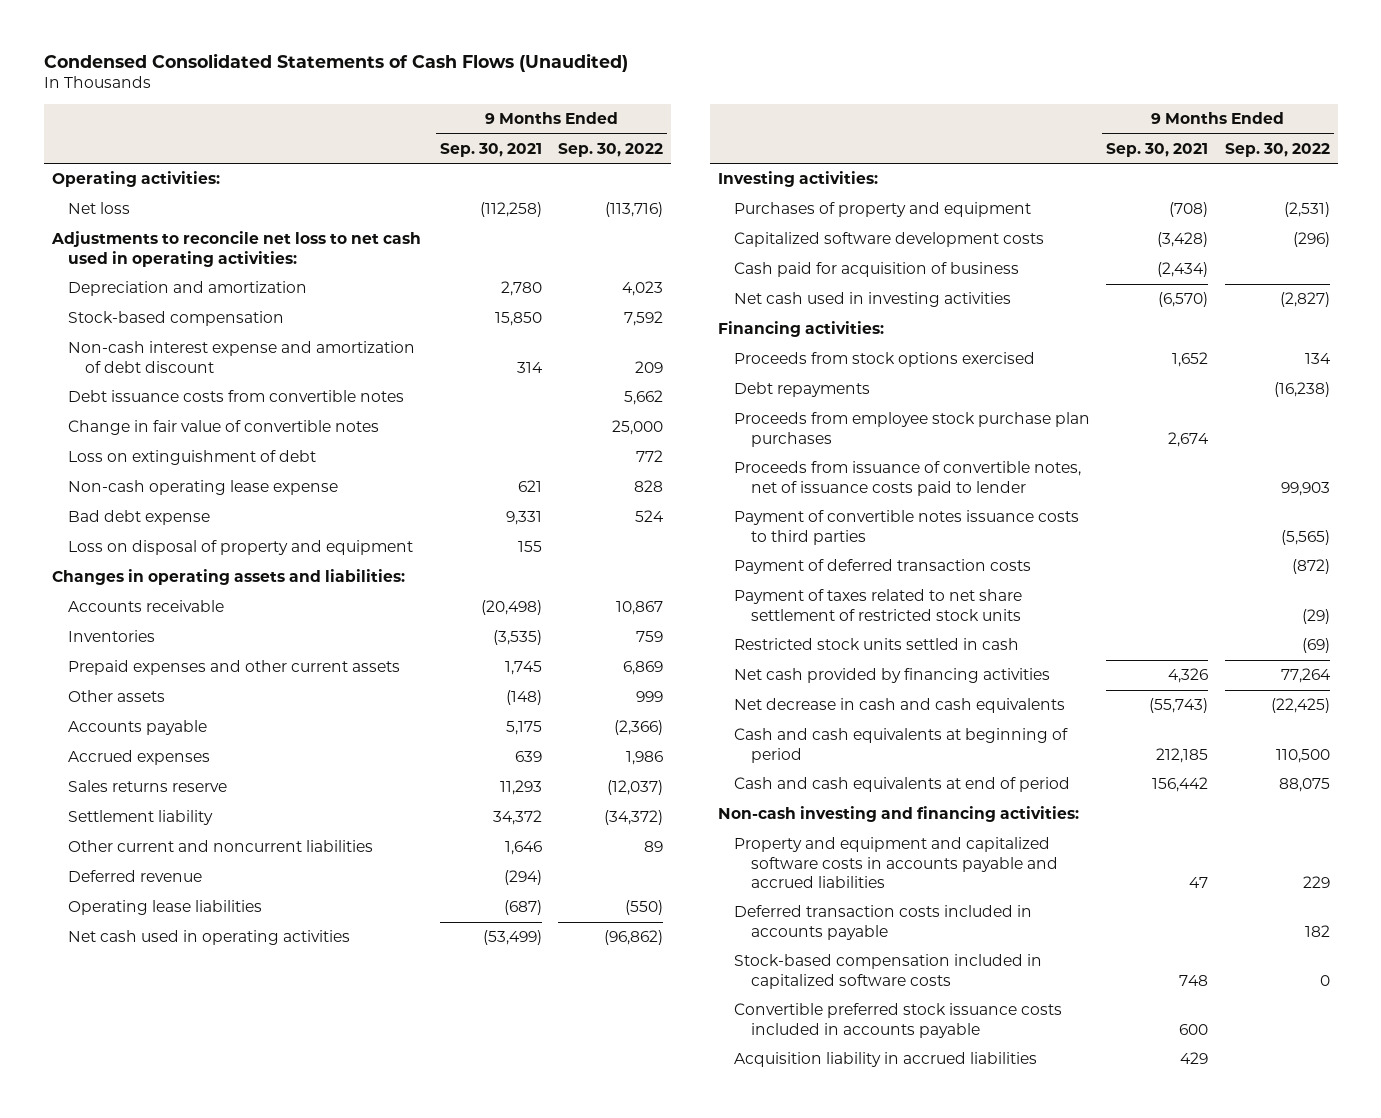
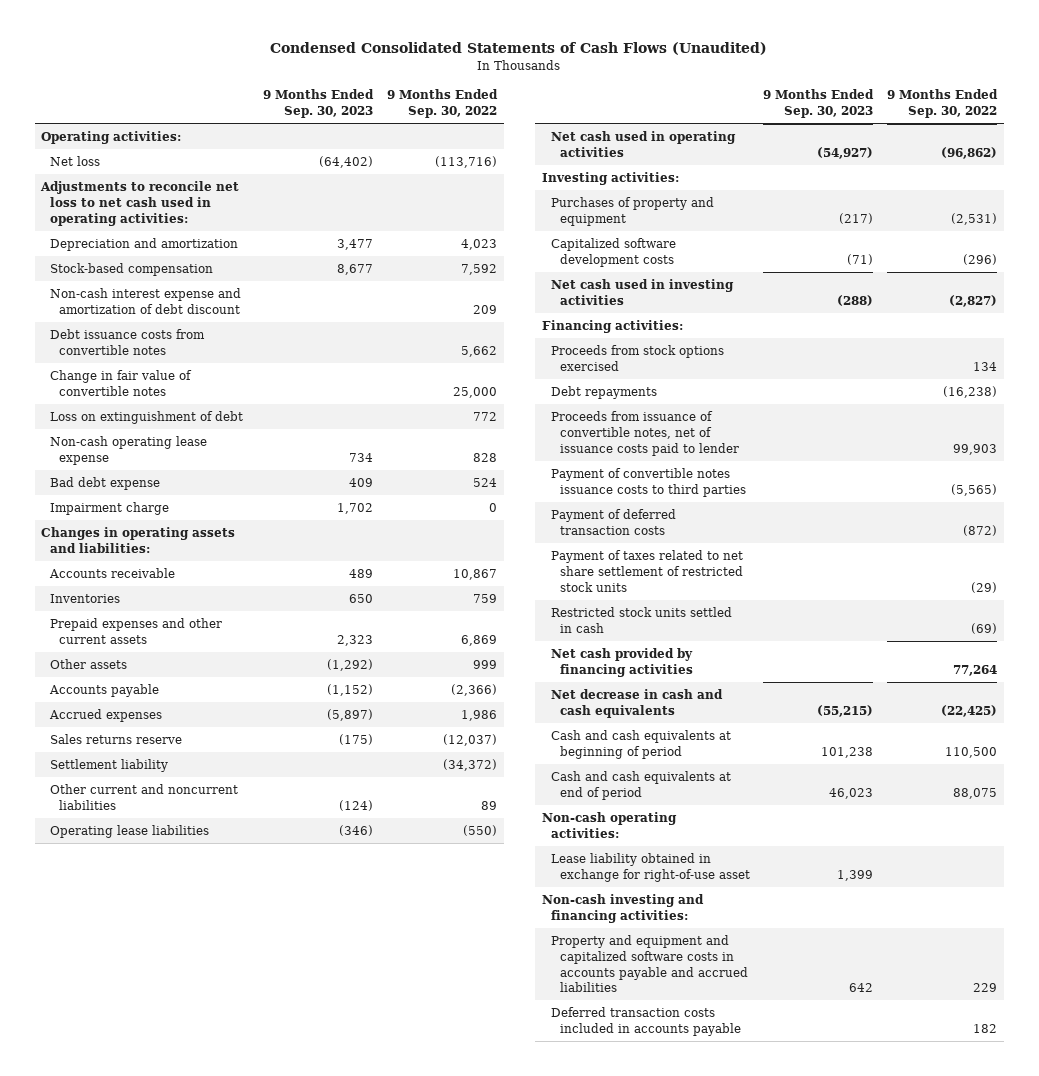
[440,142,543,157] Sep. 30, 2021 -> none
none -> [263,89,375,118] 9 Months Ended Sep. 30, 2023
[68,540,414,556] Loss on disposal of property and equipment -> none
none -> [50,502,170,516] Impairment charge
[68,870,203,883] Deferred revenue -> none
[734,262,1020,278] Cash paid for acquisition of business -> none
[734,412,1091,447] Proceeds from employee stock purchase plan purchases -> none
none -> [541,812,677,838] Non-cash operating activities:
none -> [550,853,750,882] Lease liability obtained in exchange for right-of-use asset
[734,954,1043,989] Stock-based compensation included in capitalized software costs -> none
[734,1003,1063,1038] Convertible preferred stock issuance costs included in accounts payable -> none
[734,1052,1038,1068] Acquisition liability in accrued liabilities -> none

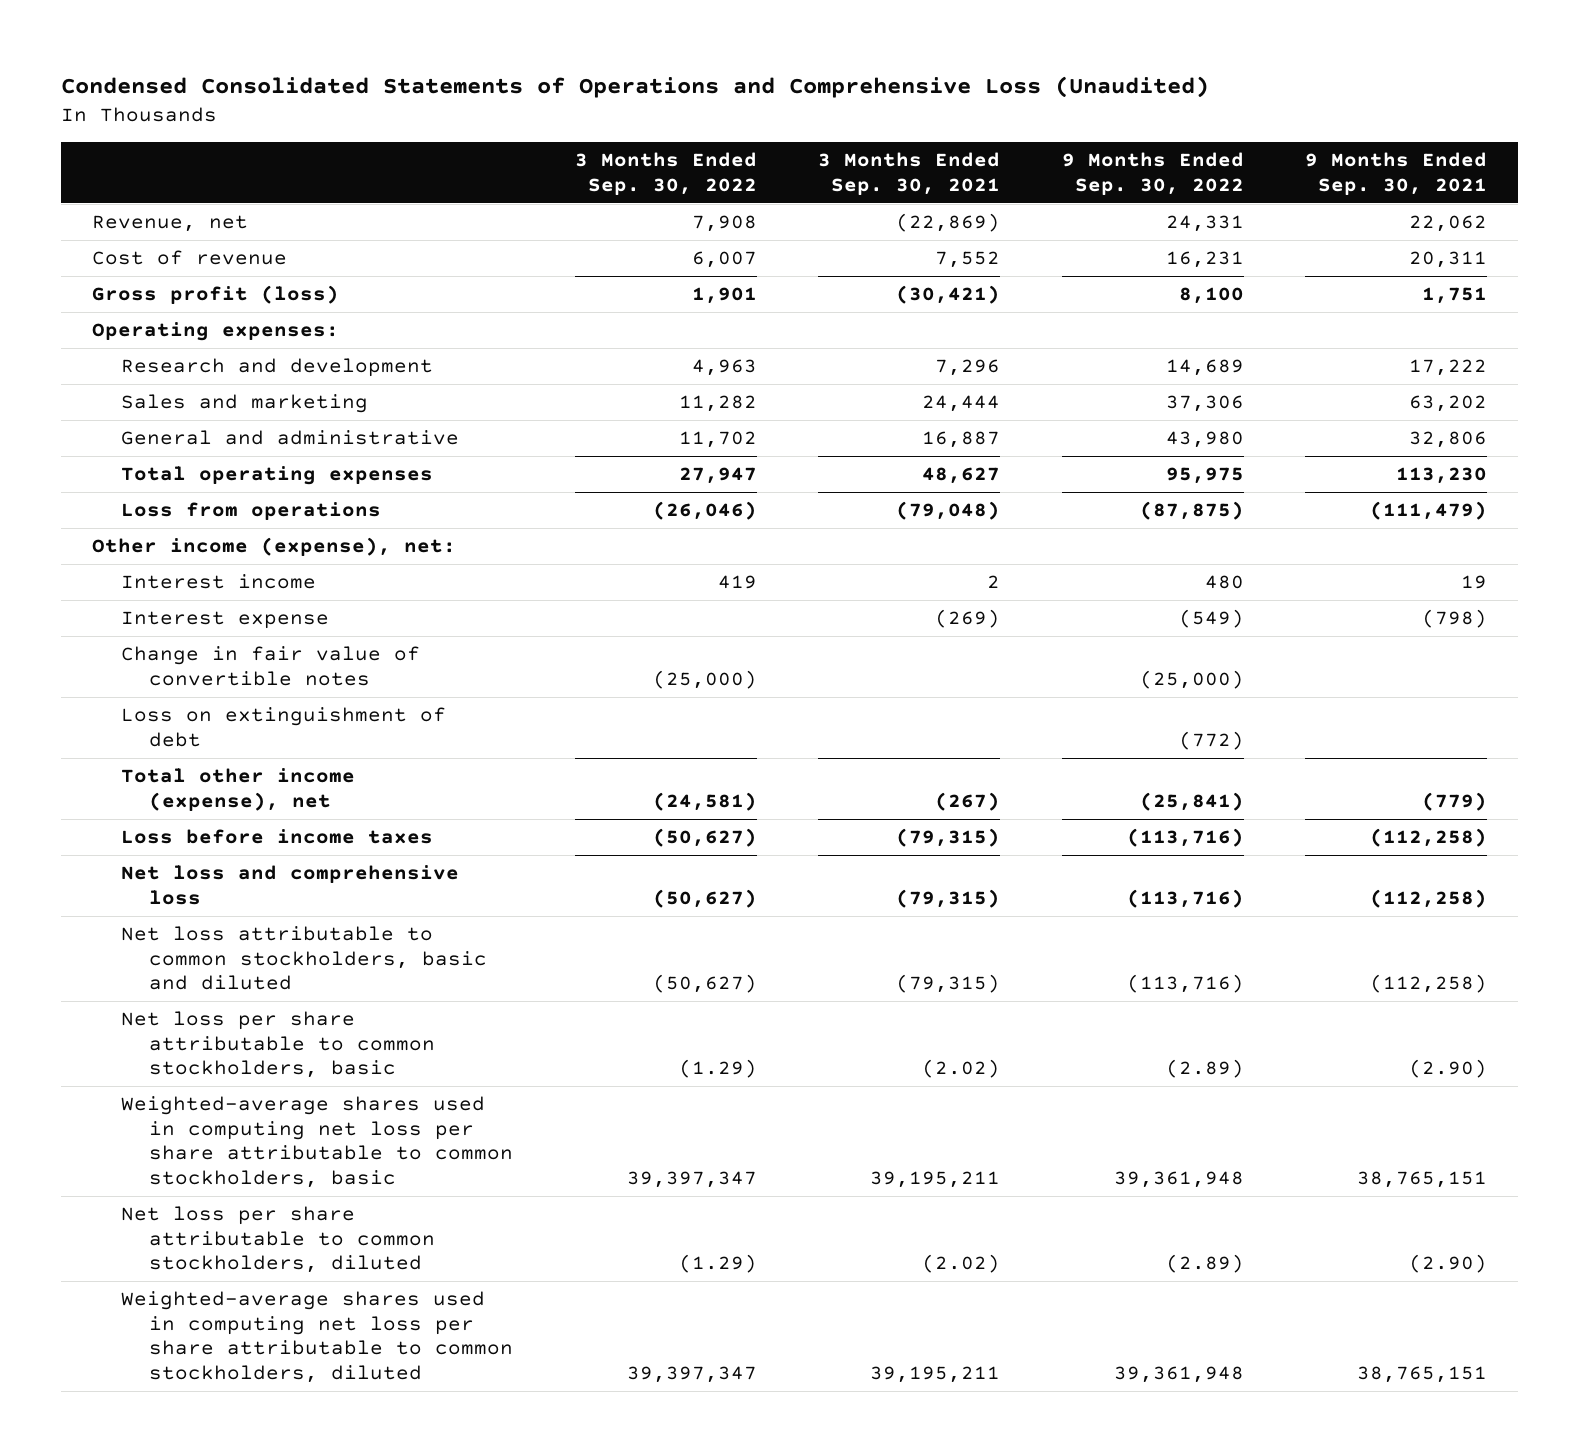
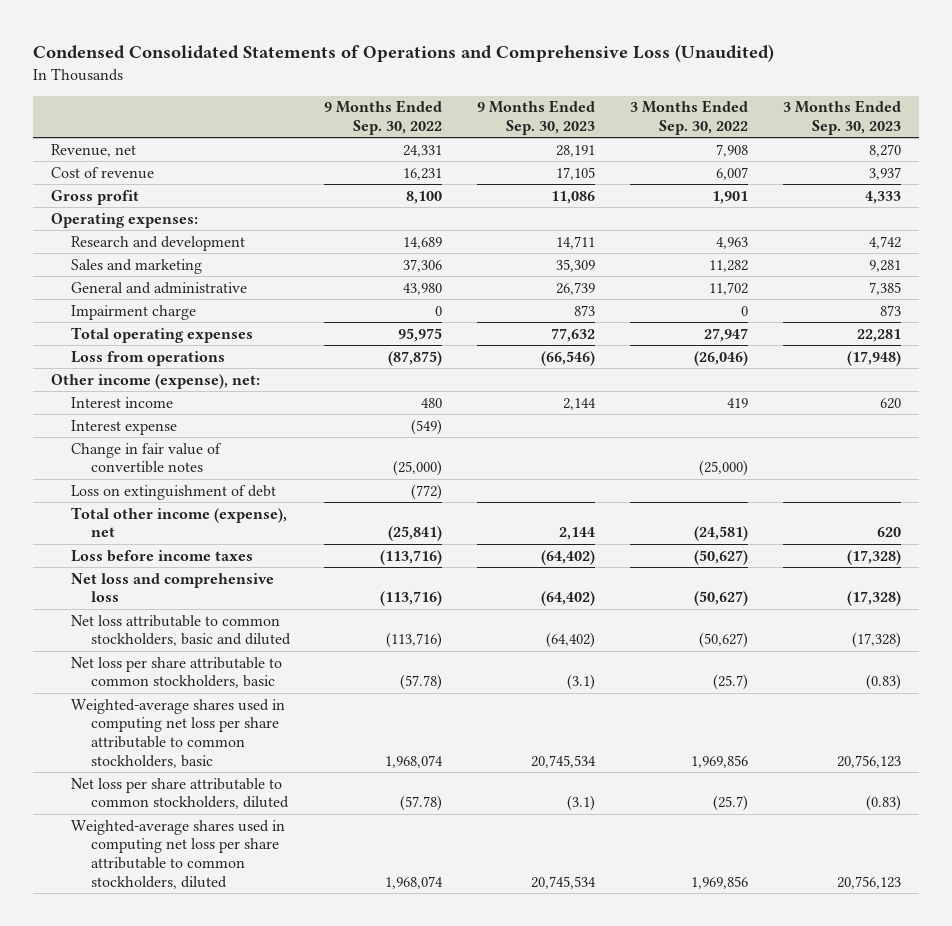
[818,152,1001,195] 3 Months Ended Sep. 30, 2021 -> none
[1305,152,1488,195] 9 Months Ended Sep. 30, 2021 -> none
none -> [477,100,596,135] 9 Months Ended Sep. 30, 2023
none -> [783,100,902,135] 3 Months Ended Sep. 30, 2023
[91,285,339,305] Gross profit (loss) -> [50,189,139,205] Gross profit
none -> [70,304,196,320] Impairment charge
[678,1059,757,1079] (1.29) -> [713,674,749,691] (25.7)
[1165,1059,1244,1079] (2.89) -> [400,674,443,691] (57.78)
[626,1171,757,1189] 39,397,347 -> [691,754,749,768] 1,969,856
[1113,1171,1244,1189] 39,361,948 -> [385,754,444,768] 1,968,074
[678,1254,757,1274] (1.29) -> [713,795,749,812] (25.7)
[1165,1254,1244,1274] (2.89) -> [400,795,443,812] (57.78)
[626,1366,757,1384] 39,397,347 -> [691,875,749,889] 1,969,856
[1113,1366,1244,1384] 39,361,948 -> [385,875,444,889] 1,968,074

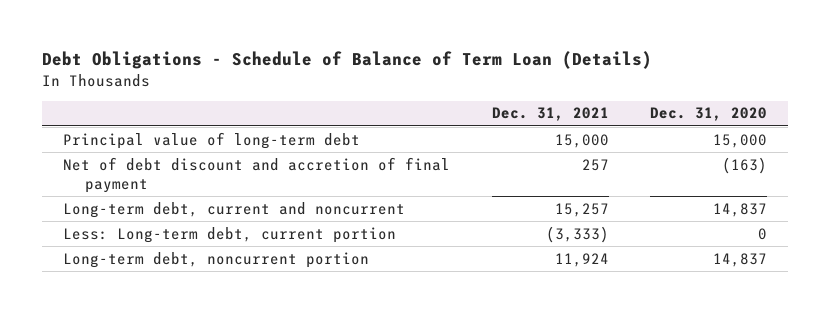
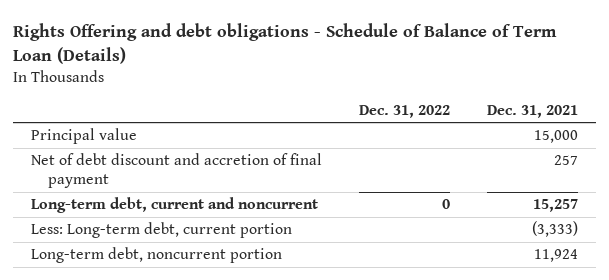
[42,51,653,70] Debt Obligations - Schedule of Balance of Term Loan (Details) -> [12,22,557,64] Rights Offering and debt obligations - Schedule of Balance of Term Loan (Details)
[650,107,768,122] Dec. 31, 2020 -> none
none -> [358,104,450,118] Dec. 31, 2022
[63,131,361,149] Principal value of long-term debt -> [30,128,137,145] Principal value

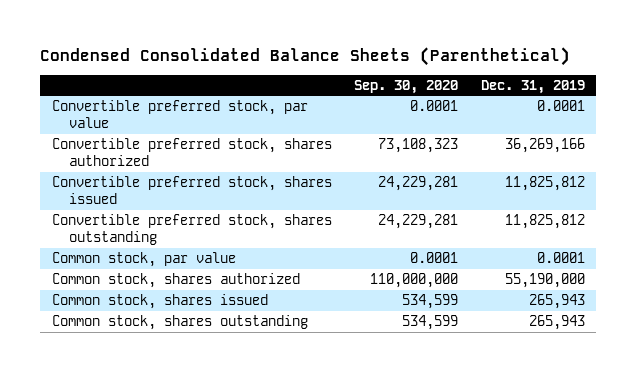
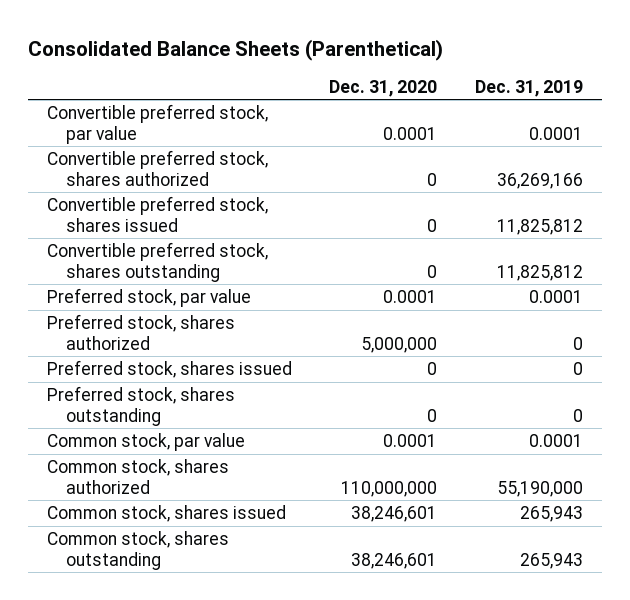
[40,47,571,67] Condensed Consolidated Balance Sheets (Parenthetical) -> [28,38,444,61] Consolidated Balance Sheets (Parenthetical)
[354,79,459,94] Sep. 30, 2020 -> none
none -> [329,79,438,97] Dec. 31, 2020
none -> [46,288,251,308] Preferred stock, par value
none -> [46,314,235,350] Preferred stock, shares authorized
none -> [46,360,292,379] Preferred stock, shares issued
none -> [46,386,235,426] Preferred stock, shares outstanding

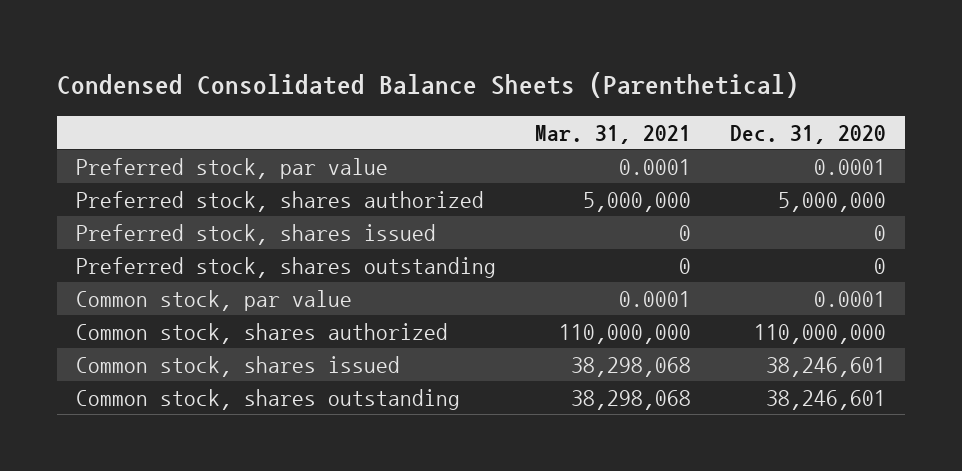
[28,38,444,61] Consolidated Balance Sheets (Parenthetical) -> [56,71,799,98] Condensed Consolidated Balance Sheets (Parenthetical)
[474,79,583,97] Dec. 31, 2019 -> none
none -> [535,124,692,144] Mar. 31, 2021
[46,104,268,144] Convertible preferred stock, par value -> none
[46,150,268,186] Convertible preferred stock, shares authorized -> none
[46,196,268,232] Convertible preferred stock, shares issued -> none
[46,242,268,282] Convertible preferred stock, shares outstanding -> none

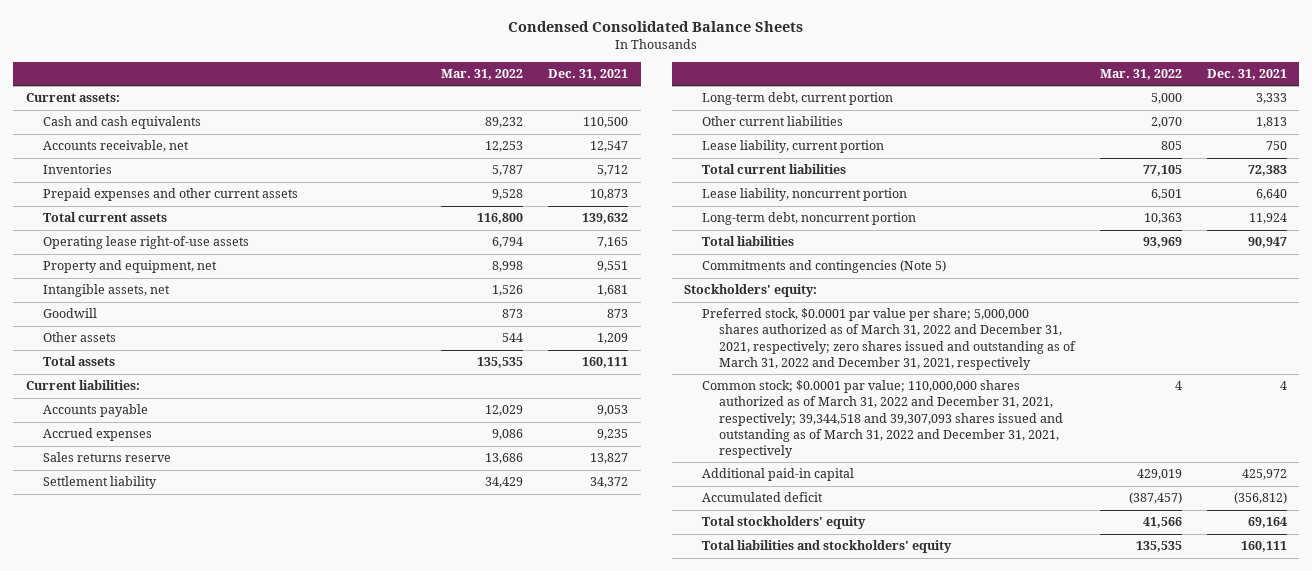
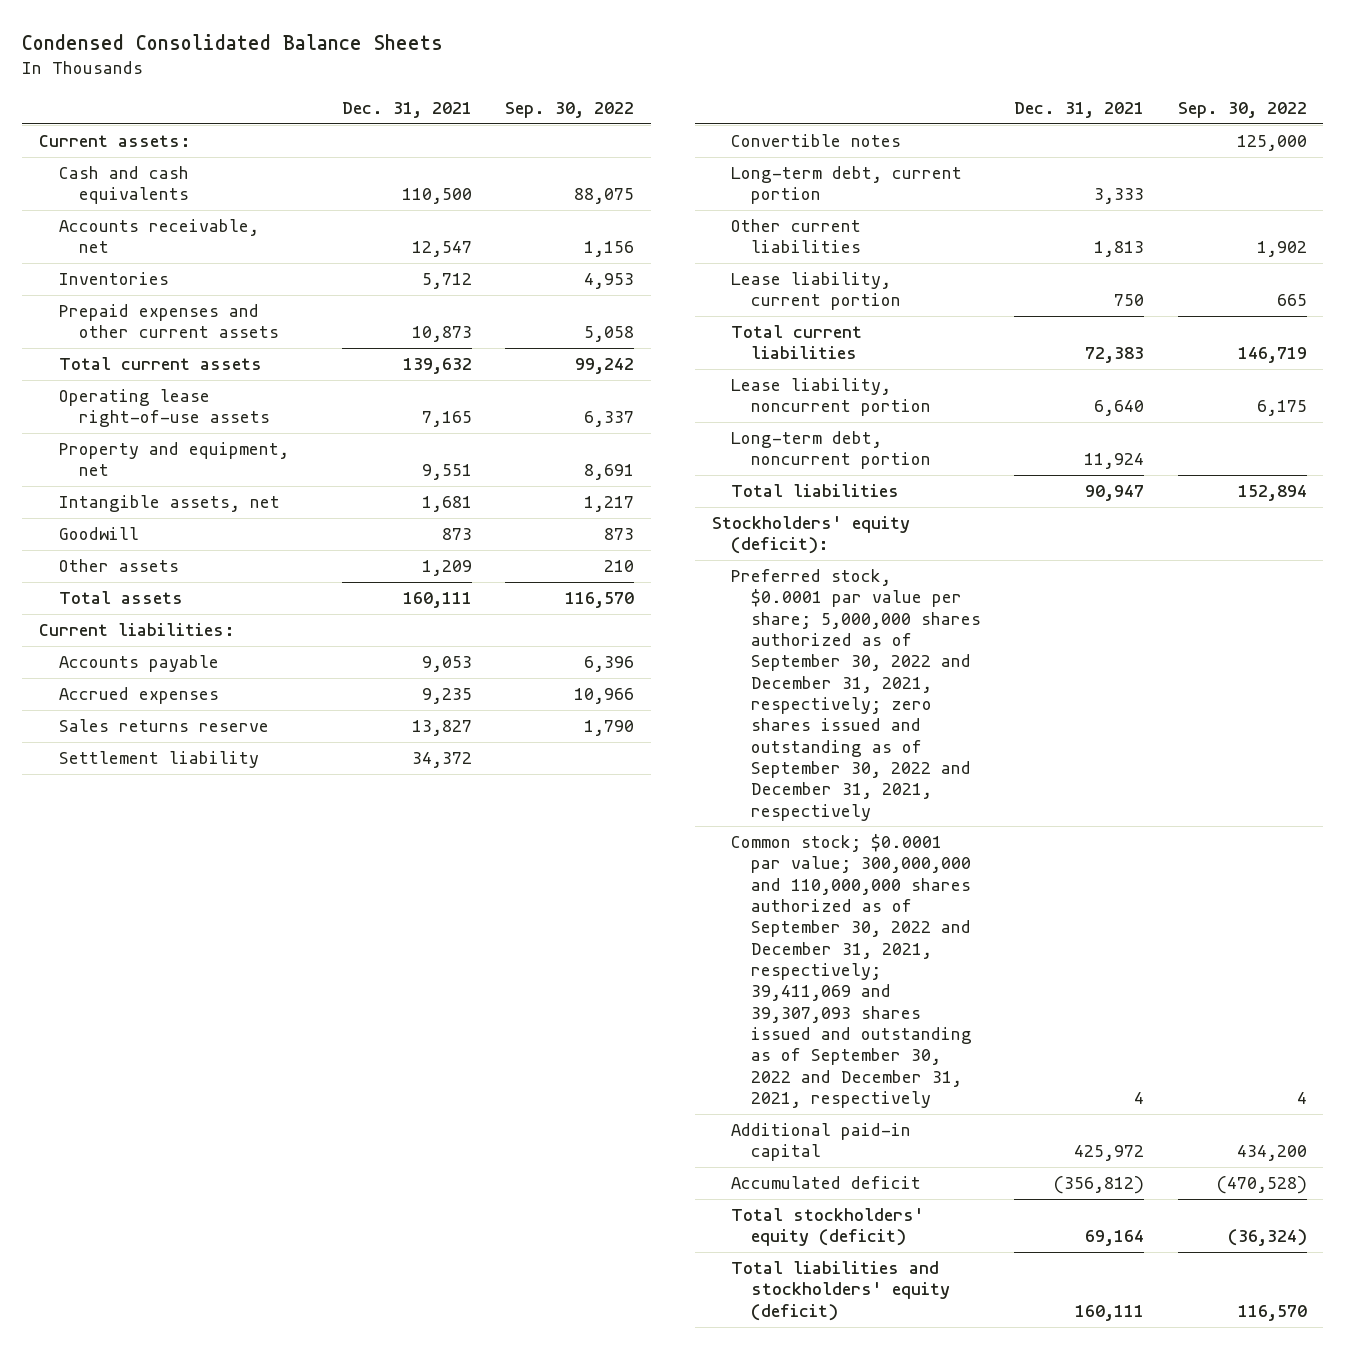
[441,69,524,81] Mar. 31, 2022 -> none
none -> [504,101,634,118] Sep. 30, 2022
none -> [731,134,902,148] Convertible notes
[701,260,946,274] Commitments and contingencies (Note 5) -> none
[684,284,818,298] Stockholders' equity: -> [711,516,910,555] Stockholders' equity (deficit):
[701,308,1076,370] Preferred stock, $0.0001 par value per share; 5,000,000 shares authorized as of March 31, 2022 and December 31, 2021, respectively; zero shares issued and outstanding as of March 31, 2022 and December 31, 2021, respectively -> [731,569,982,821] Preferred stock, $0.0001 par value per share; 5,000,000 shares authorized as of September 30, 2022 and December 31, 2021, respectively; zero shares issued and outstanding as of September 30, 2022 and December 31, 2021, respectively
[701,380,1063,458] Common stock; $0.0001 par value; 110,000,000 shares authorized as of March 31, 2022 and December 31, 2021, respectively; 39,344,518 and 39,307,093 shares issued and outstanding as of March 31, 2022 and December 31, 2021, respectively -> [731,834,973,1108] Common stock; $0.0001 par value; 300,000,000 and 110,000,000 shares authorized as of September 30, 2022 and December 31, 2021, respectively; 39,411,069 and 39,307,093 shares issued and outstanding as of September 30, 2022 and December 31, 2021, respectively
[701,516,866,530] Total stockholders' equity -> [731,1208,925,1247] Total stockholders' equity (deficit)
[701,540,952,554] Total liabilities and stockholders' equity -> [731,1261,951,1321] Total liabilities and stockholders' equity (deficit)

